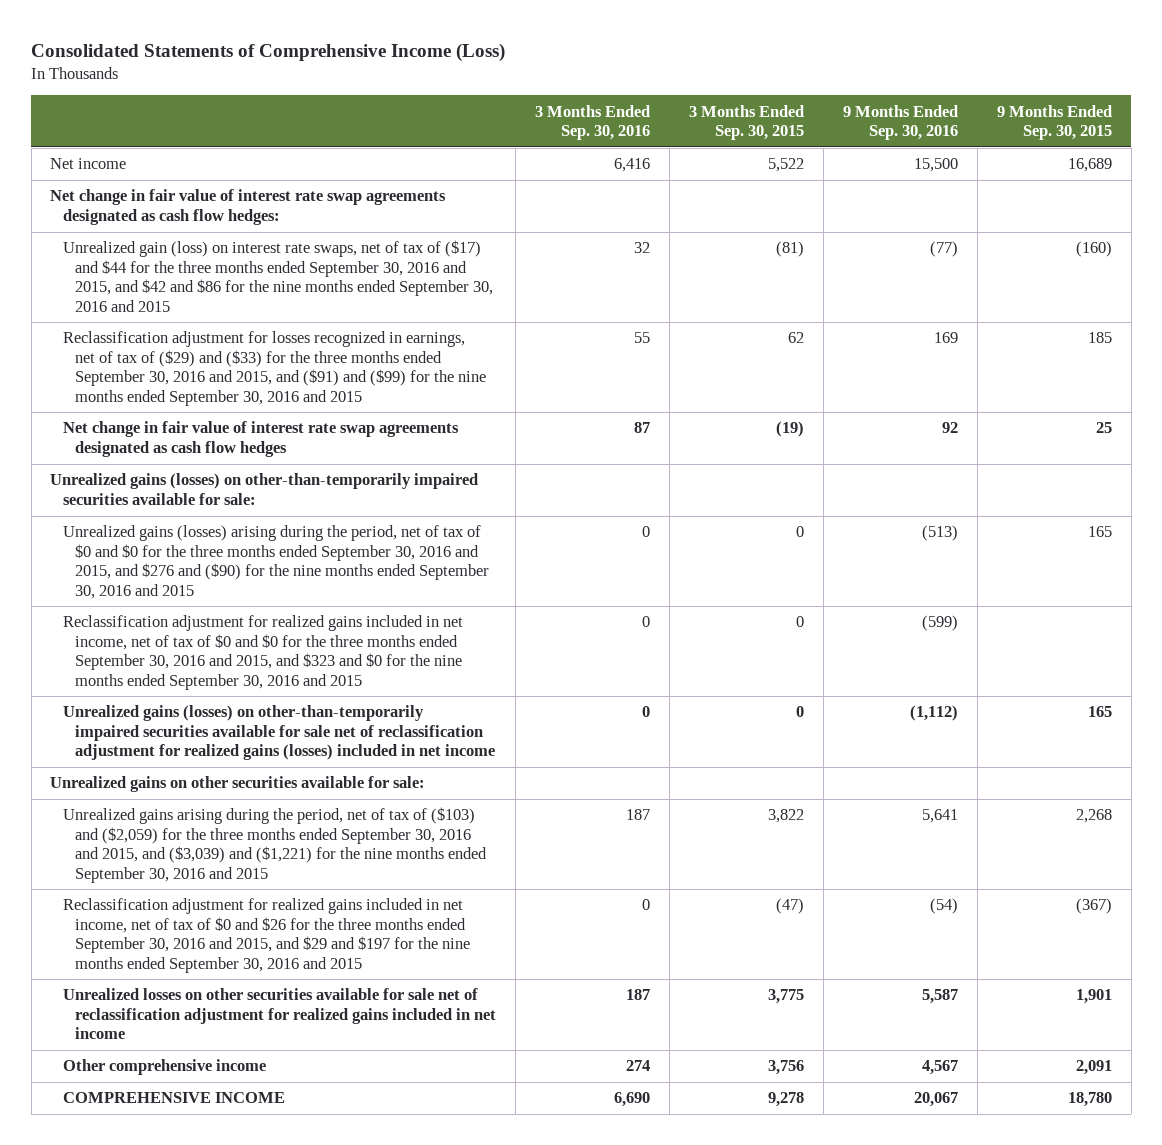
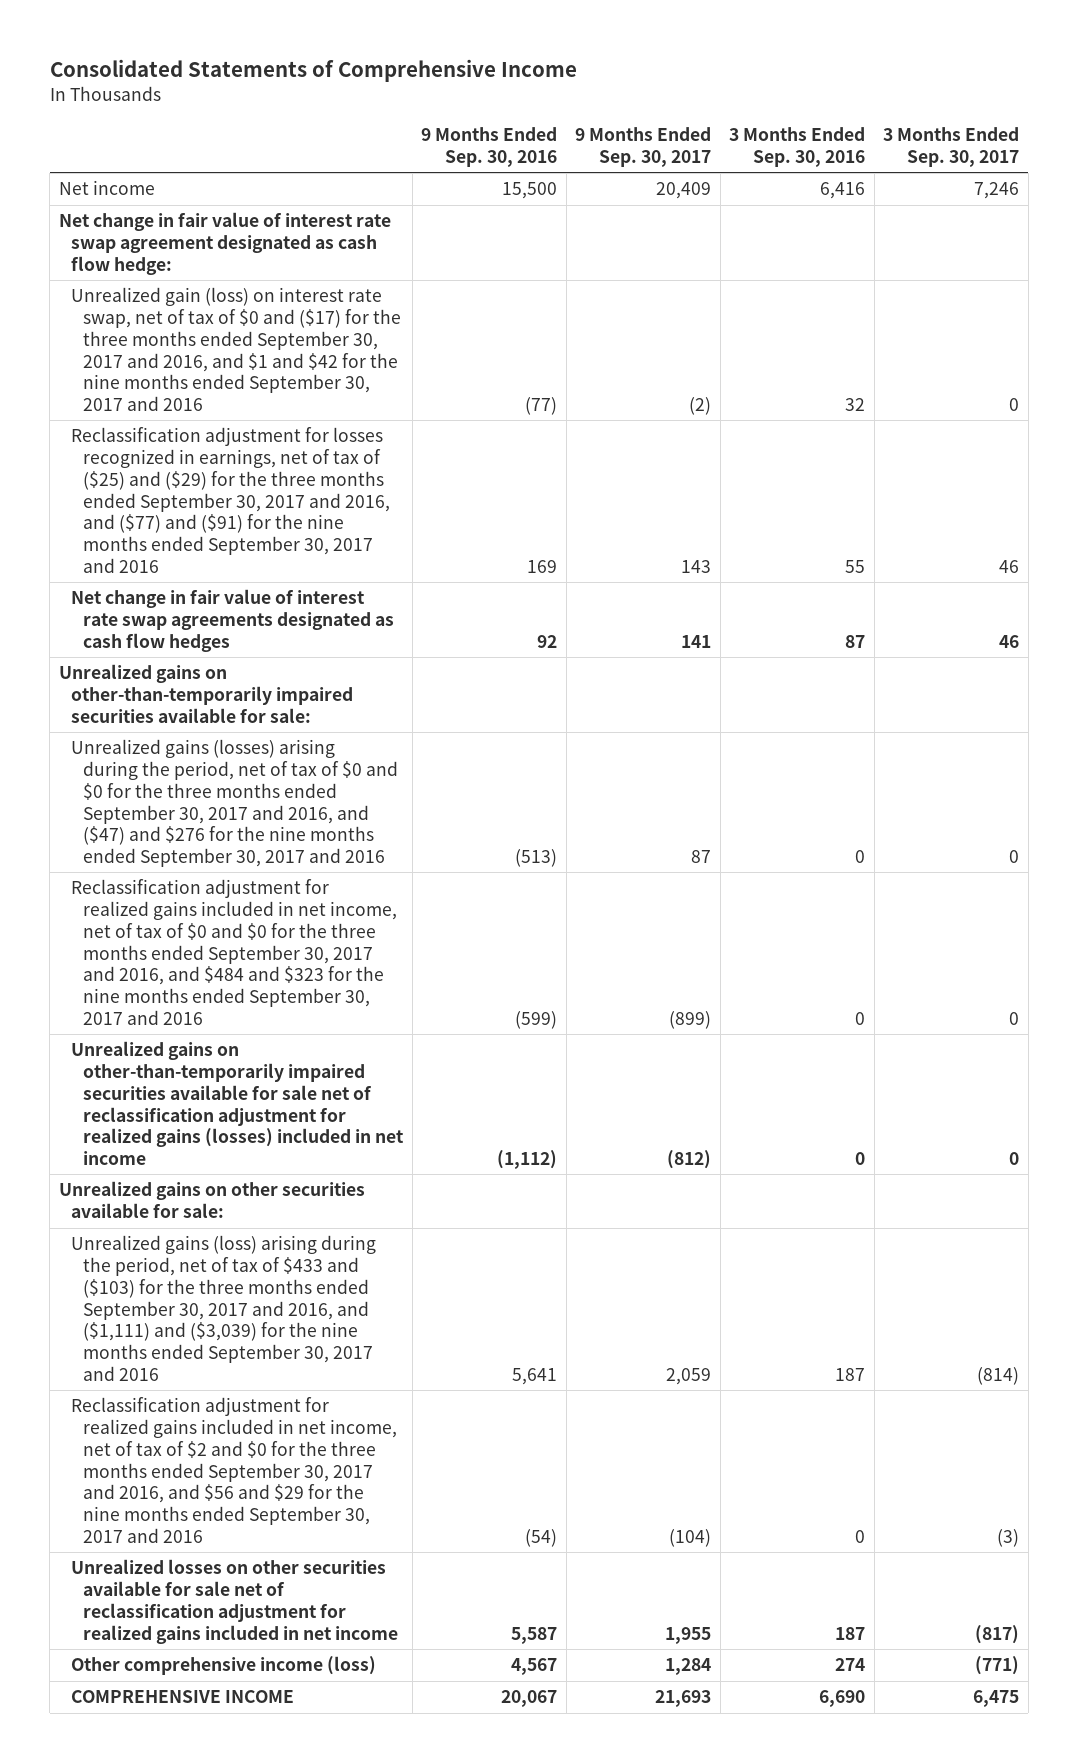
[31,42,506,62] Consolidated Statements of Comprehensive Income (Loss) -> [49,59,577,83] Consolidated Statements of Comprehensive Income
[689,104,805,140] 3 Months Ended Sep. 30, 2015 -> none
[996,104,1112,140] 9 Months Ended Sep. 30, 2015 -> none
none -> [575,127,712,167] 9 Months Ended Sep. 30, 2017
none -> [883,127,1020,167] 3 Months Ended Sep. 30, 2017
[50,189,447,225] Net change in fair value of interest rate swap agreements designated as cash flow hedges: -> [58,212,391,275] Net change in fair value of interest rate swap agreement designated as cash flow hedge:
[62,240,494,312] Unrealized gain (loss) on interest rate swaps, net of tax of ($17) and $44 for the three months ended September 30, 2016 and 2015, and $42 and $86 for the nine months ended September 30, 2016 and 2015 -> [71,287,402,411] Unrealized gain (loss) on interest rate swap, net of tax of $0 and ($17) for the three months ended September 30, 2017 and 2016, and $1 and $42 for the nine months ended September 30, 2017 and 2016
[62,331,487,406] Reclassification adjustment for losses recognized in earnings, net of tax of ($29) and ($33) for the three months ended September 30, 2016 and 2015, and ($91) and ($99) for the nine months ended September 30, 2016 and 2015 -> [71,427,391,573] Reclassification adjustment for losses recognized in earnings, net of tax of ($25) and ($29) for the three months ended September 30, 2017 and 2016, and ($77) and ($91) for the nine months ended September 30, 2017 and 2016
[50,473,479,505] Unrealized gains (losses) on other-than-temporarily impaired securities available for sale: -> [58,664,354,723] Unrealized gains on other-than-temporarily impaired securities available for sale:
[62,525,490,599] Unrealized gains (losses) arising during the period, net of tax of $0 and $0 for the three months ended September 30, 2016 and 2015, and $276 and ($90) for the nine months ended September 30, 2016 and 2015 -> [71,739,399,867] Unrealized gains (losses) arising during the period, net of tax of $0 and $0 for the three months ended September 30, 2017 and 2016, and ($47) and $276 for the nine months ended September 30, 2017 and 2016
[62,615,463,690] Reclassification adjustment for realized gains included in net income, net of tax of $0 and $0 for the three months ended September 30, 2016 and 2015, and $323 and $0 for the nine months ended September 30, 2016 and 2015 -> [71,879,398,1025] Reclassification adjustment for realized gains included in net income, net of tax of $0 and $0 for the three months ended September 30, 2017 and 2016, and $484 and $323 for the nine months ended September 30, 2017 and 2016
[62,705,496,761] Unrealized gains (losses) on other-than-temporarily impaired securities available for sale net of reclassification adjustment for realized gains (losses) included in net income -> [71,1041,405,1165] Unrealized gains on other-than-temporarily impaired securities available for sale net of reclassification adjustment for realized gains (losses) included in net income
[62,807,488,883] Unrealized gains arising during the period, net of tax of ($103) and ($2,059) for the three months ended September 30, 2016 and 2015, and ($3,039) and ($1,221) for the nine months ended September 30, 2016 and 2015 -> [71,1235,377,1381] Unrealized gains (loss) arising during the period, net of tax of $433 and ($103) for the three months ended September 30, 2017 and 2016, and ($1,111) and ($3,039) for the nine months ended September 30, 2017 and 2016
[62,898,471,973] Reclassification adjustment for realized gains included in net income, net of tax of $0 and $26 for the three months ended September 30, 2016 and 2015, and $29 and $197 for the nine months ended September 30, 2016 and 2015 -> [71,1397,398,1543] Reclassification adjustment for realized gains included in net income, net of tax of $2 and $0 for the three months ended September 30, 2017 and 2016, and $56 and $29 for the nine months ended September 30, 2017 and 2016
[62,1059,266,1076] Other comprehensive income -> [71,1656,377,1676] Other comprehensive income (loss)

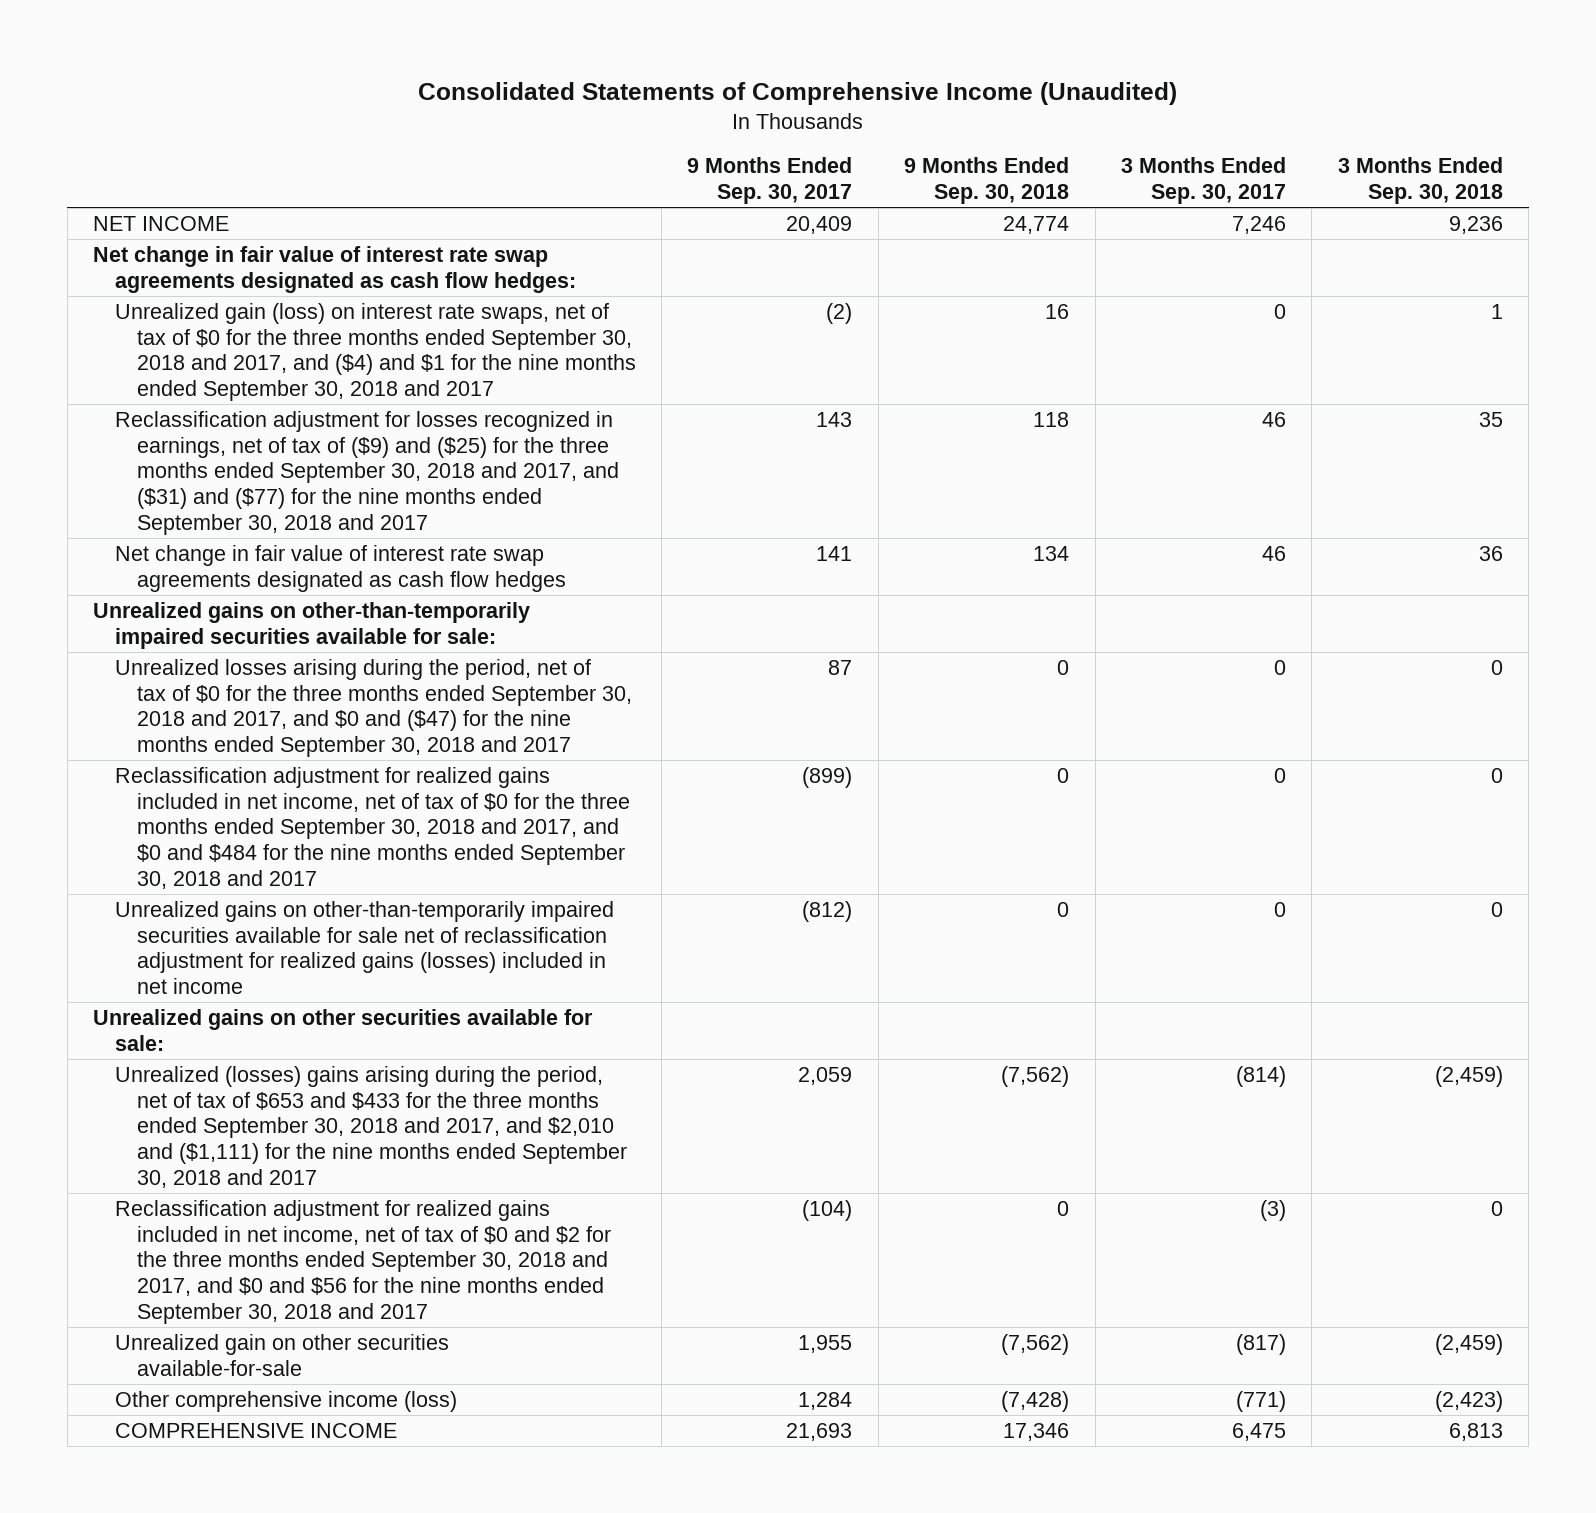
[49,59,577,83] Consolidated Statements of Comprehensive Income -> [417,82,1177,106] Consolidated Statements of Comprehensive Income (Unaudited)
[421,127,558,167] 9 Months Ended Sep. 30, 2016 -> none
[729,127,866,167] 3 Months Ended Sep. 30, 2016 -> none
none -> [904,157,1070,205] 9 Months Ended Sep. 30, 2018
none -> [1337,157,1503,205] 3 Months Ended Sep. 30, 2018
[58,180,155,196] Net income -> [93,215,230,231] NET INCOME
[58,212,391,275] Net change in fair value of interest rate swap agreement designated as cash flow hedge: -> [93,245,576,293] Net change in fair value of interest rate swap agreements designated as cash flow hedges:
[71,287,402,411] Unrealized gain (loss) on interest rate swap, net of tax of $0 and ($17) for the three months ended September 30, 2017 and 2016, and $1 and $42 for the nine months ended September 30, 2017 and 2016 -> [114,302,636,402] Unrealized gain (loss) on interest rate swaps, net of tax of $0 for the three months ended September 30, 2018 and 2017, and ($4) and $1 for the nine months ended September 30, 2018 and 2017
[71,427,391,573] Reclassification adjustment for losses recognized in earnings, net of tax of ($25) and ($29) for the three months ended September 30, 2017 and 2016, and ($77) and ($91) for the nine months ended September 30, 2017 and 2016 -> [114,410,619,535] Reclassification adjustment for losses recognized in earnings, net of tax of ($9) and ($25) for the three months ended September 30, 2018 and 2017, and ($31) and ($77) for the nine months ended September 30, 2018 and 2017
[71,739,399,867] Unrealized gains (losses) arising during the period, net of tax of $0 and $0 for the three months ended September 30, 2017 and 2016, and ($47) and $276 for the nine months ended September 30, 2017 and 2016 -> [114,658,632,758] Unrealized losses arising during the period, net of tax of $0 for the three months ended September 30, 2018 and 2017, and $0 and ($47) for the nine months ended September 30, 2018 and 2017
[71,879,398,1025] Reclassification adjustment for realized gains included in net income, net of tax of $0 and $0 for the three months ended September 30, 2017 and 2016, and $484 and $323 for the nine months ended September 30, 2017 and 2016 -> [114,766,630,889] Reclassification adjustment for realized gains included in net income, net of tax of $0 for the three months ended September 30, 2018 and 2017, and $0 and $484 for the nine months ended September 30, 2018 and 2017
[71,1235,377,1381] Unrealized gains (loss) arising during the period, net of tax of $433 and ($103) for the three months ended September 30, 2017 and 2016, and ($1,111) and ($3,039) for the nine months ended September 30, 2017 and 2016 -> [114,1065,627,1188] Unrealized (losses) gains arising during the period, net of tax of $653 and $433 for the three months ended September 30, 2018 and 2017, and $2,010 and ($1,111) for the nine months ended September 30, 2018 and 2017
[71,1397,398,1543] Reclassification adjustment for realized gains included in net income, net of tax of $2 and $0 for the three months ended September 30, 2017 and 2016, and $56 and $29 for the nine months ended September 30, 2017 and 2016 -> [114,1199,611,1324] Reclassification adjustment for realized gains included in net income, net of tax of $0 and $2 for the three months ended September 30, 2018 and 2017, and $0 and $56 for the nine months ended September 30, 2018 and 2017
[71,1559,399,1644] Unrealized losses on other securities available for sale net of reclassification adjustment for realized gains included in net income -> [114,1333,449,1376] Unrealized gain on other securities available-for-sale

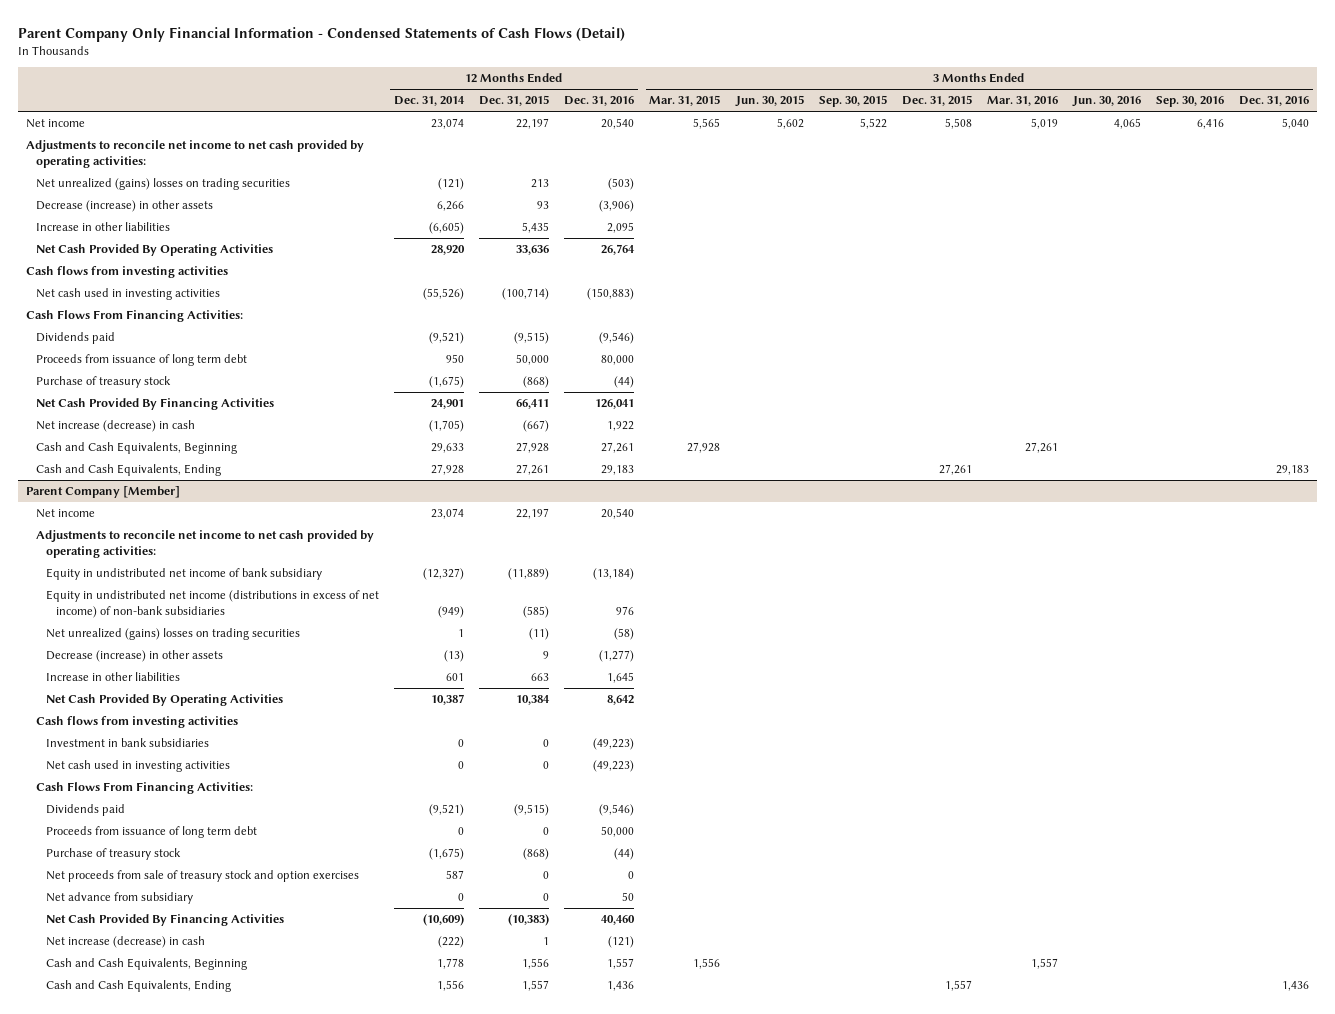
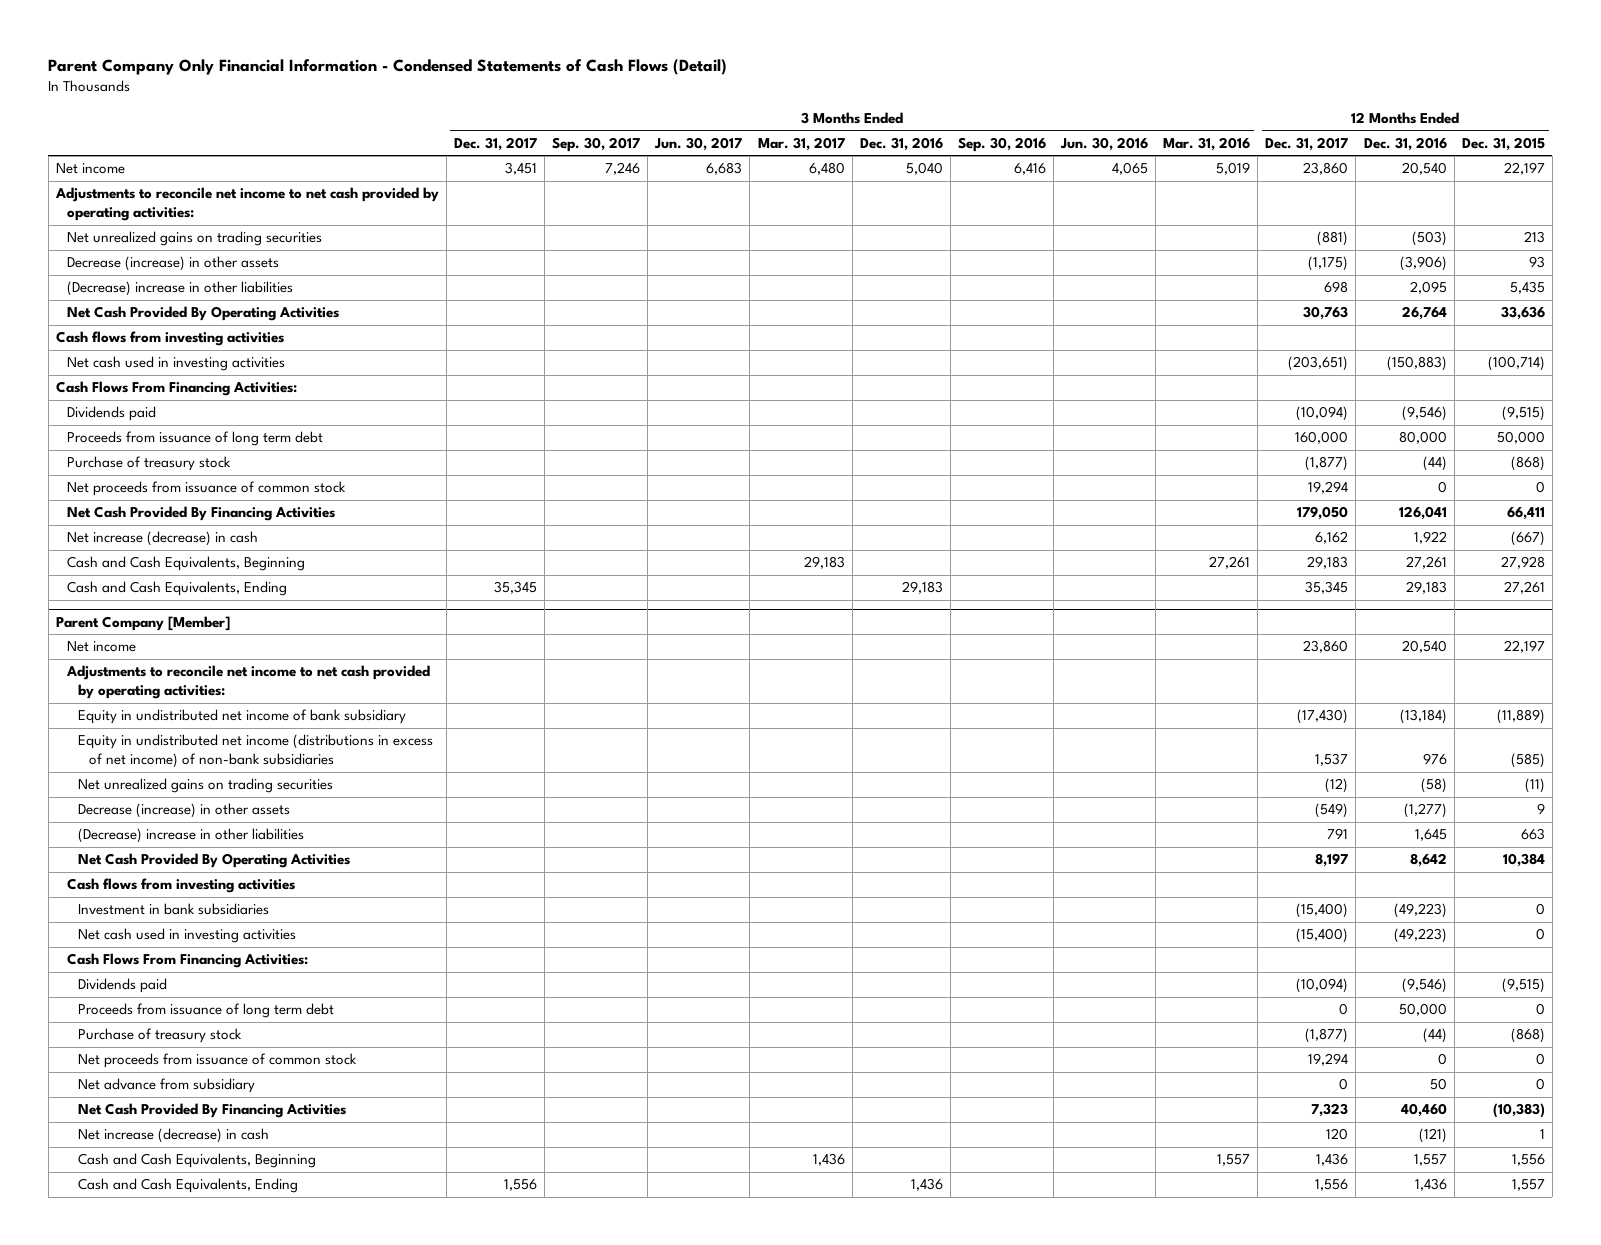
[394,96,466,107] Dec. 31, 2014 -> none
[649,95,721,107] Mar. 31, 2015 -> none
[734,95,804,108] Jun. 30, 2015 -> none
[818,95,887,108] Sep. 30, 2015 -> none
[901,95,972,107] Dec. 31, 2015 -> none
none -> [453,136,537,151] Dec. 31, 2017
none -> [552,136,641,152] Sep. 30, 2017
none -> [654,136,743,151] Jun. 30, 2017
none -> [757,136,845,151] Mar. 31, 2017
none -> [1265,136,1349,151] Dec. 31, 2017
[35,178,290,191] Net unrealized (gains) losses on trading securities -> [66,231,322,247] Net unrealized gains on trading securities
[35,222,170,232] Increase in other liabilities -> [66,281,293,297] (Decrease) increase in other liabilities
none -> [66,481,346,497] Net proceeds from issuance of common stock
[46,628,301,641] Net unrealized (gains) losses on trading securities -> [78,778,334,794] Net unrealized gains on trading securities
[46,672,181,682] Increase in other liabilities -> [78,828,305,844] (Decrease) increase in other liabilities
[46,870,360,883] Net proceeds from sale of treasury stock and option exercises -> none
none -> [78,1053,358,1069] Net proceeds from issuance of common stock

